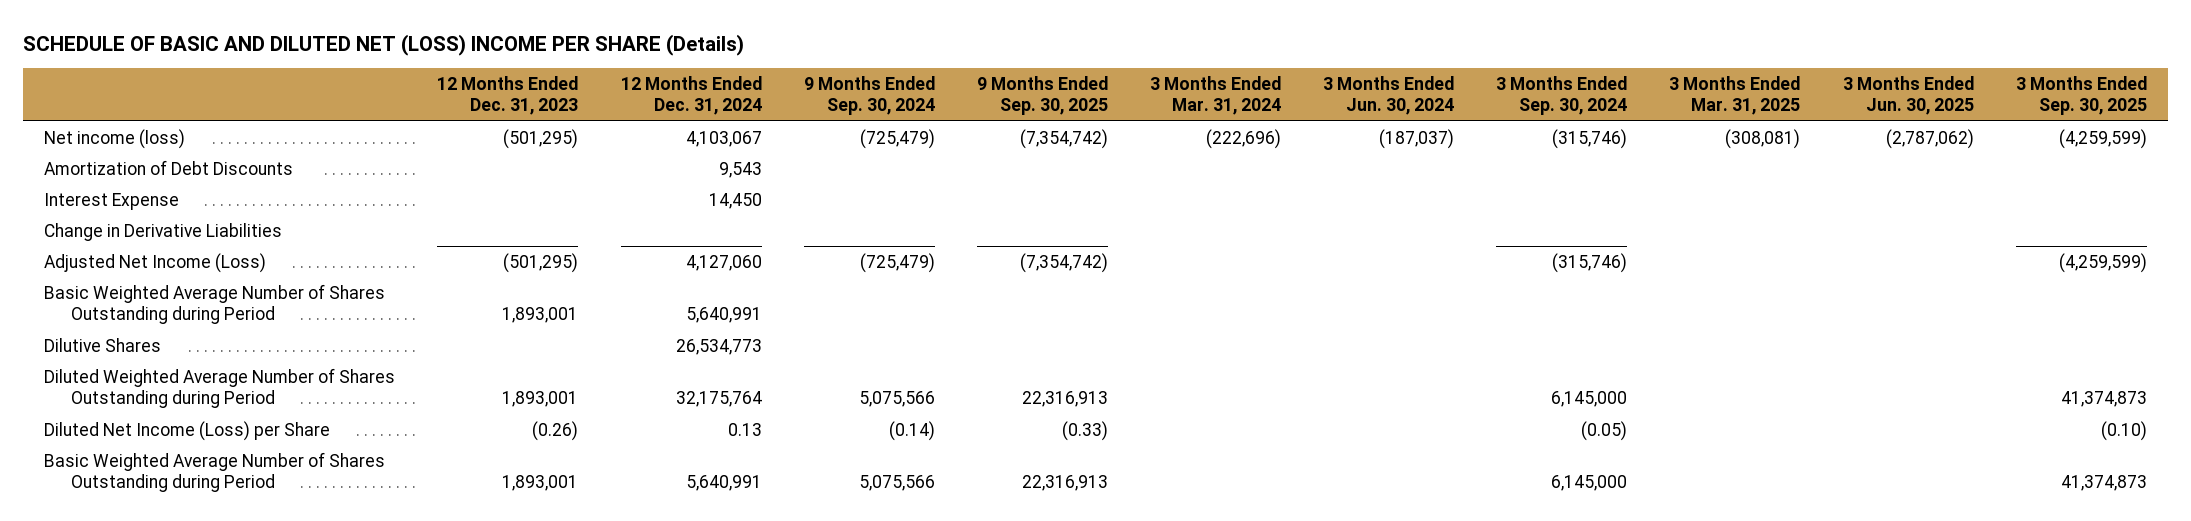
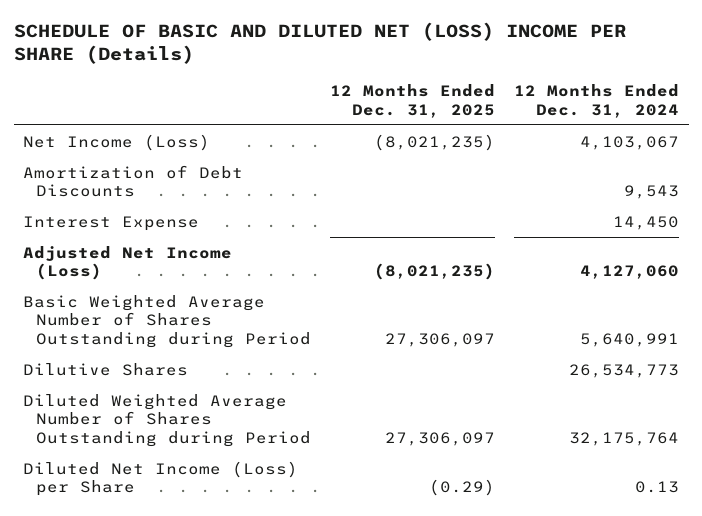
[437,76,579,116] 12 Months Ended Dec. 31, 2023 -> none
[803,76,935,116] 9 Months Ended Sep. 30, 2024 -> none
[976,76,1108,116] 9 Months Ended Sep. 30, 2025 -> none
[1150,76,1282,116] 3 Months Ended Mar. 31, 2024 -> none
[1323,76,1455,116] 3 Months Ended Jun. 30, 2024 -> none
[1496,76,1628,116] 3 Months Ended Sep. 30, 2024 -> none
[1669,76,1801,116] 3 Months Ended Mar. 31, 2025 -> none
[1842,76,1974,116] 3 Months Ended Jun. 30, 2025 -> none
[2015,76,2147,116] 3 Months Ended Sep. 30, 2025 -> none
none -> [330,84,496,118] 12 Months Ended Dec. 31, 2025
[44,128,186,149] Net income (loss) -> [23,133,211,151] Net Income (Loss)
[44,222,283,241] Change in Derivative Liabilities -> none
[44,451,386,493] Basic Weighted Average Number of Shares Outstanding during Period -> none

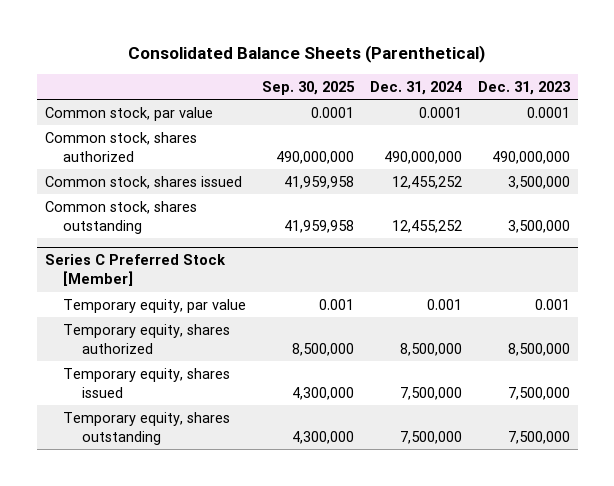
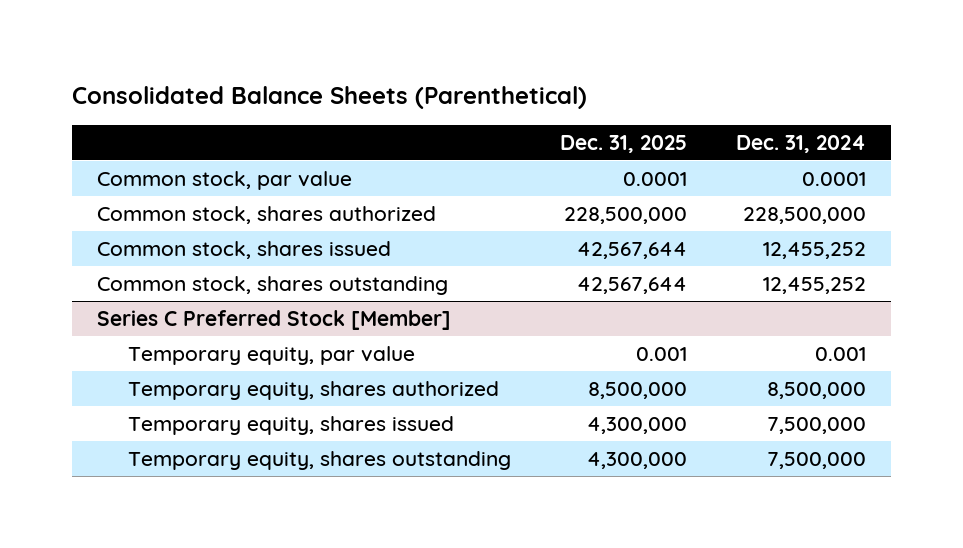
[262,80,356,95] Sep. 30, 2025 -> none
[477,80,570,95] Dec. 31, 2023 -> none
none -> [559,135,687,154] Dec. 31, 2025
[383,150,462,164] 490,000,000 -> [743,206,867,224] 228,500,000

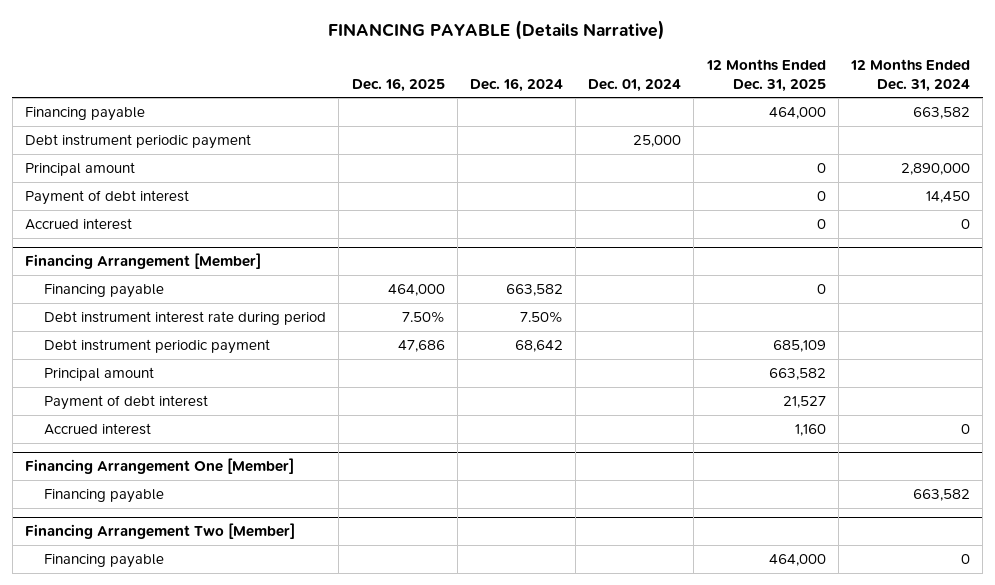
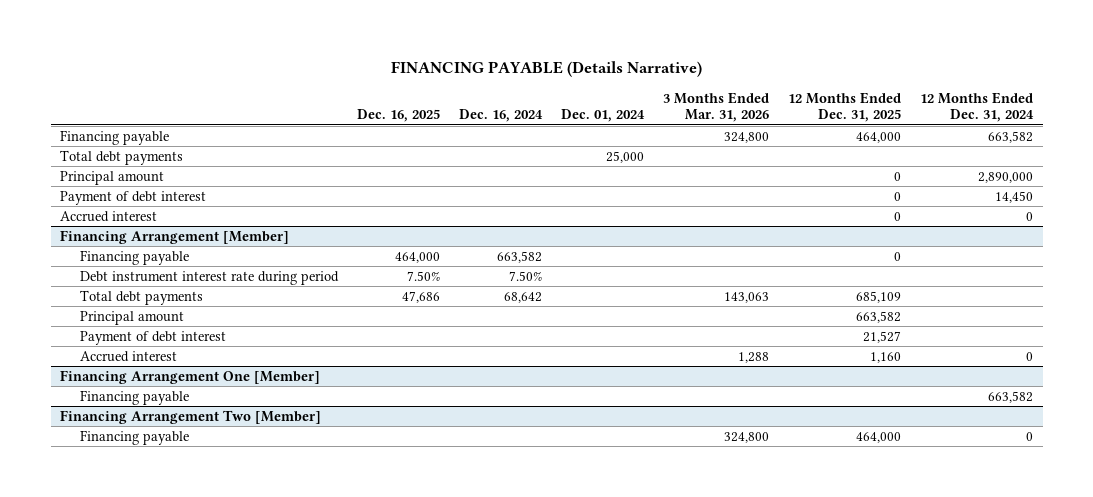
none -> [663,91,770,123] 3 Months Ended Mar. 31, 2026
[24,134,251,150] Debt instrument periodic payment -> [60,149,184,165] Total debt payments
[44,339,271,355] Debt instrument periodic payment -> [80,289,204,305] Total debt payments

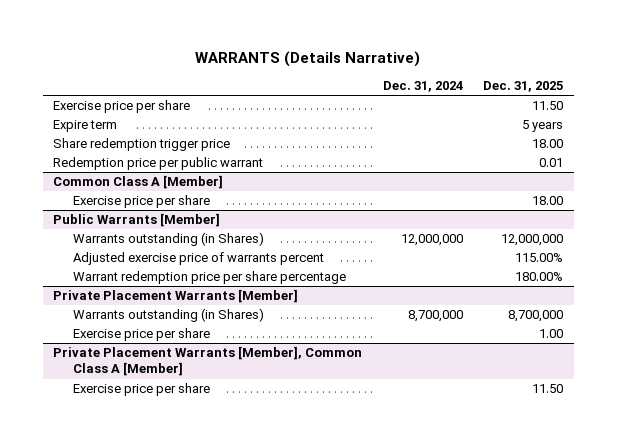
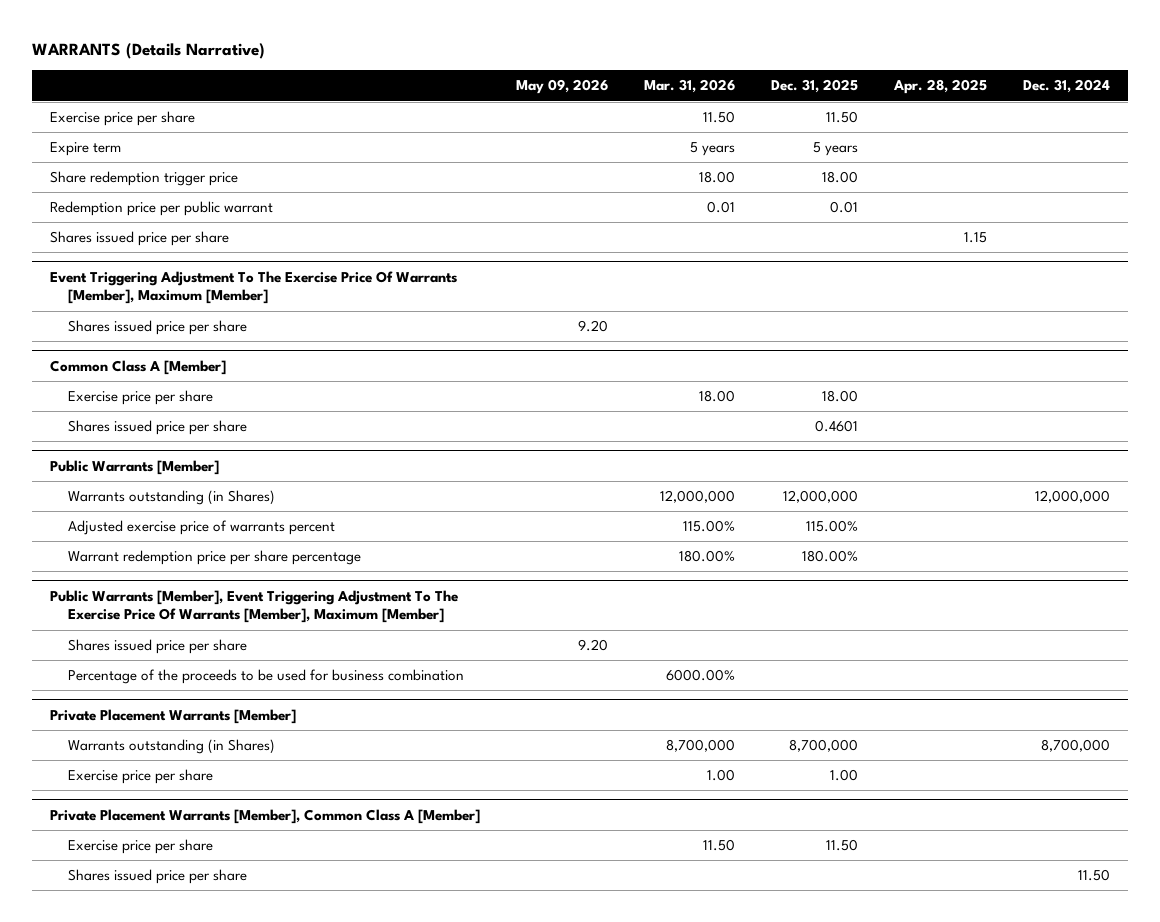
none -> [516,79,609,95] May 09, 2026
none -> [644,79,736,94] Mar. 31, 2026
none -> [892,79,987,95] Apr. 28, 2025
none -> [50,231,230,247] Shares issued price per share
none -> [50,270,458,305] Event Triggering Adjustment To The Exercise Price Of Warrants [Member], Maximum [Member]
none -> [67,320,247,336] Shares issued price per share
none -> [67,420,247,436] Shares issued price per share
none -> [50,589,459,624] Public Warrants [Member], Event Triggering Adjustment To The Exercise Price Of Warrants [Member], Maximum [Member]
none -> [67,639,247,655] Shares issued price per share
none -> [67,669,464,685] Percentage of the proceeds to be used for business combination
none -> [67,869,247,885] Shares issued price per share

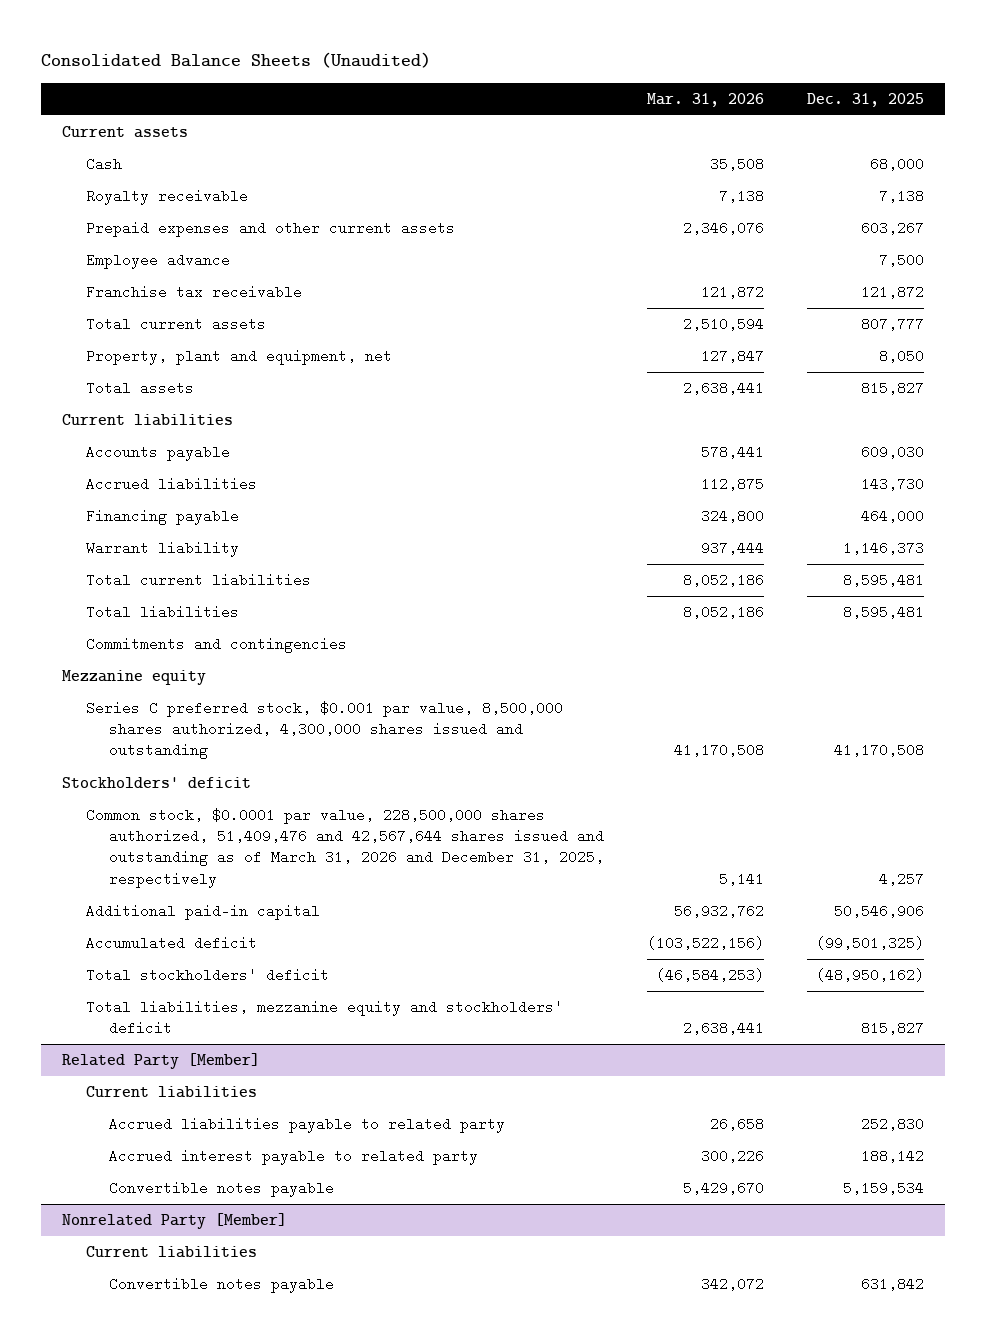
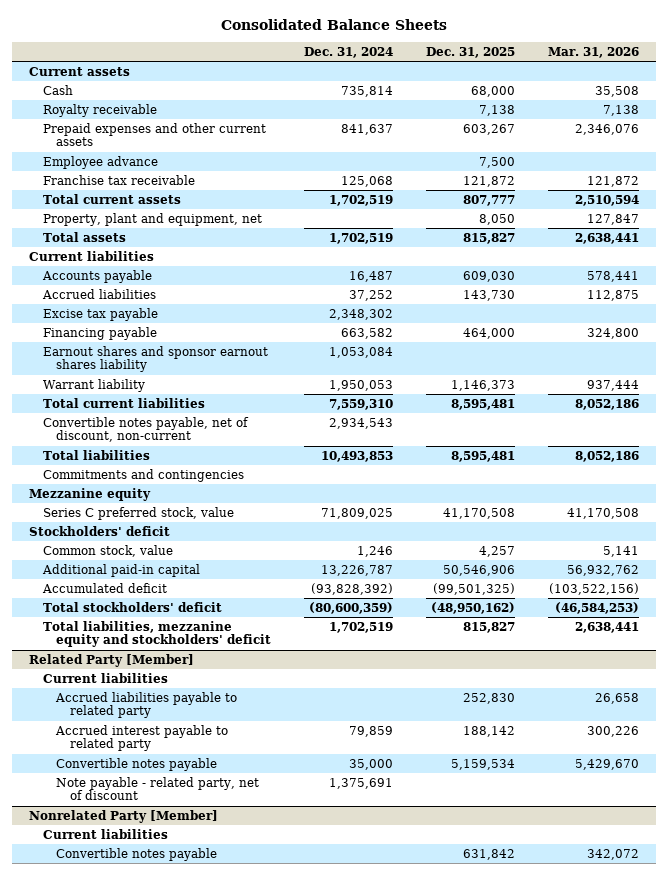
[40,52,431,69] Consolidated Balance Sheets (Unaudited) -> [221,19,448,31] Consolidated Balance Sheets
none -> [304,47,394,59] Dec. 31, 2024
none -> [42,307,158,321] Excise tax payable
none -> [42,345,268,373] Earnout shares and sponsor earnout shares liability
none -> [42,416,249,443] Convertible notes payable, net of discount, non-current
[85,701,563,760] Series C preferred stock, $0.001 par value, 8,500,000 shares authorized, 4,300,000 shares issued and outstanding -> [42,506,234,520] Series C preferred stock, value
[85,808,604,888] Common stock, $0.0001 par value, 228,500,000 shares authorized, 51,409,476 and 42,567,644 shares issued and outstanding as of March 31, 2026 and December 31, 2025, respectively -> [42,544,173,557] Common stock, value
none -> [56,776,260,801] Note payable - related party, net of discount

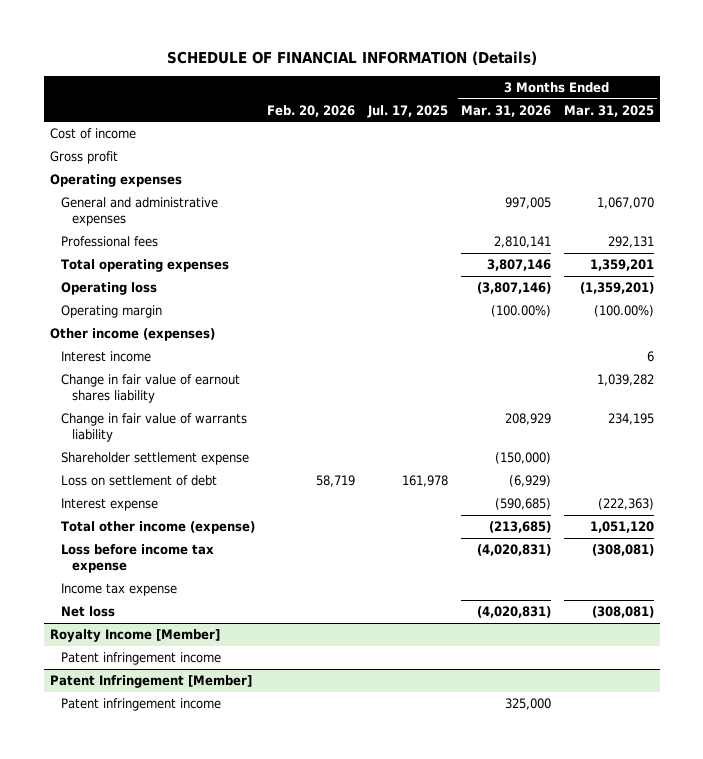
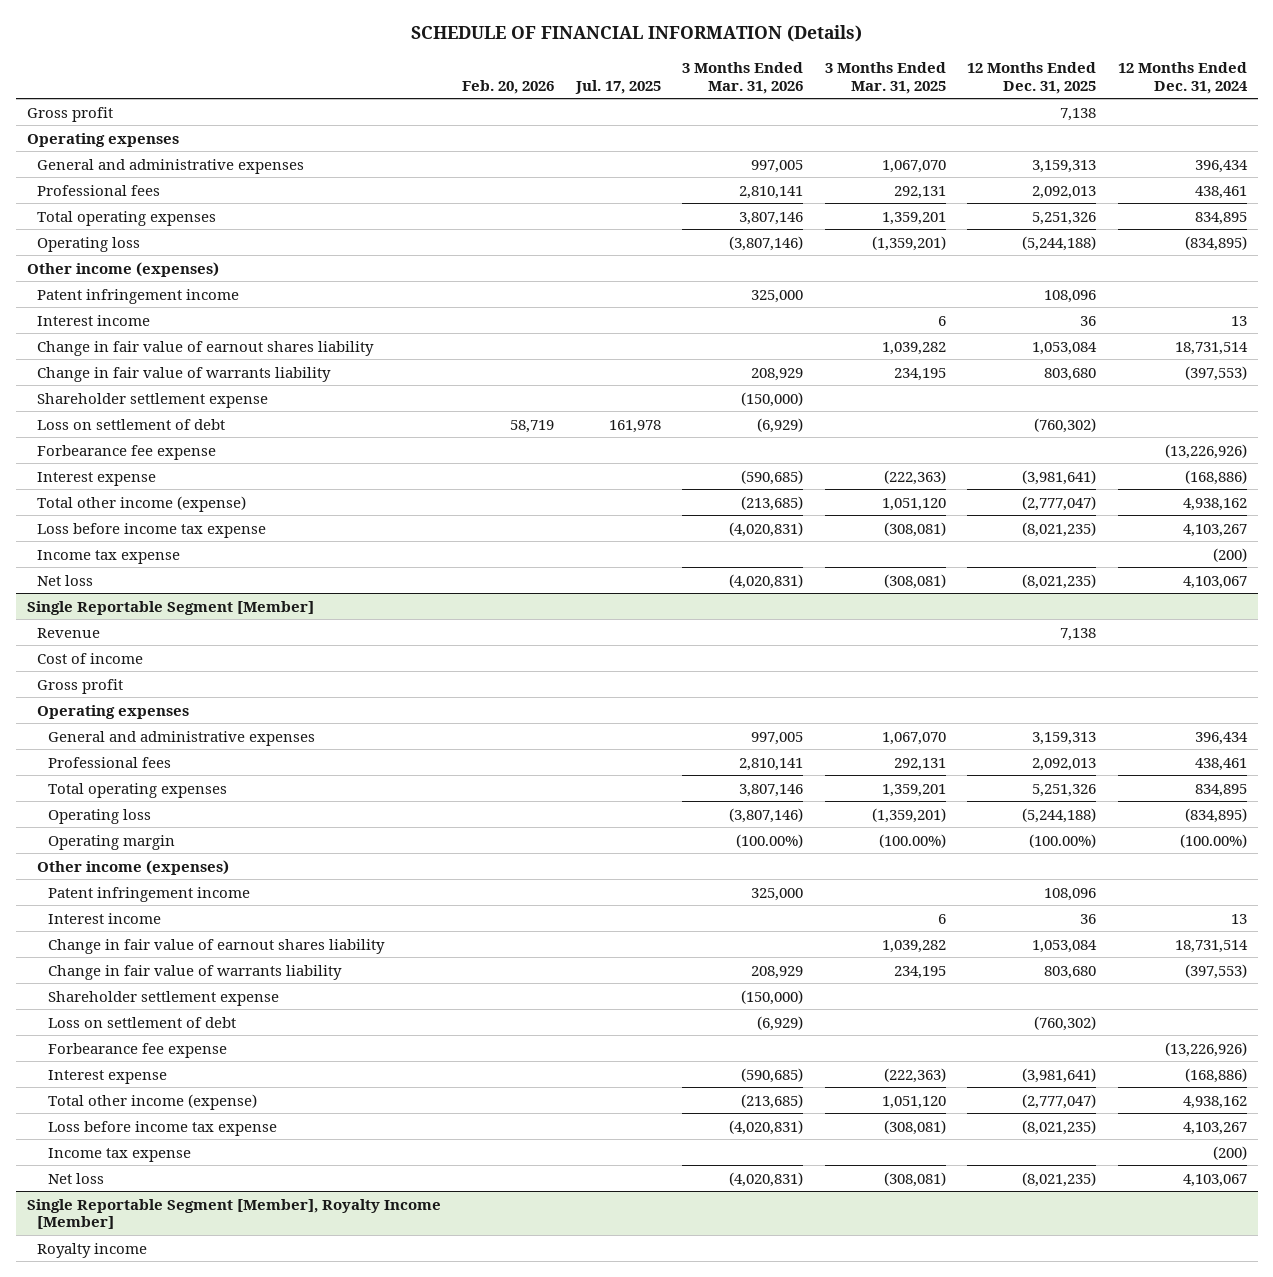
none -> [967,61,1097,94] 12 Months Ended Dec. 31, 2025
none -> [1117,61,1248,94] 12 Months Ended Dec. 31, 2024
[49,127,136,139] Cost of income -> none
[60,304,162,318] Operating margin -> none
none -> [37,288,240,304] Patent infringement income
none -> [37,444,217,460] Forbearance fee expense
[49,628,220,642] Royalty Income [Member] -> none
[60,651,221,665] Patent infringement income -> none
[49,674,252,688] Patent Infringement [Member] -> none
none -> [26,600,314,615] Single Reportable Segment [Member]
none -> [37,627,101,638] Revenue
none -> [37,652,144,664] Cost of income
none -> [37,678,124,694] Gross profit
none -> [37,704,190,719] Operating expenses
none -> [48,730,316,746] General and administrative expenses
none -> [48,756,172,768] Professional fees
none -> [48,782,228,798] Total operating expenses
none -> [48,808,152,824] Operating loss
none -> [48,834,176,850] Operating margin
none -> [37,859,230,875] Other income (expenses)
none -> [48,912,162,924] Interest income
none -> [48,938,386,954] Change in fair value of earnout shares liability
none -> [48,964,343,980] Change in fair value of warrants liability
none -> [48,990,280,1006] Shareholder settlement expense
none -> [48,1016,237,1028] Loss on settlement of debt
none -> [48,1042,228,1058] Forbearance fee expense
none -> [48,1069,168,1084] Interest expense
none -> [48,1093,258,1110] Total other income (expense)
none -> [48,1120,278,1136] Loss before income tax expense
none -> [48,1147,192,1162] Income tax expense
none -> [48,1172,105,1184] Net loss
none -> [26,1198,441,1230] Single Reportable Segment [Member], Royalty Income [Member]
none -> [37,1242,148,1258] Royalty income

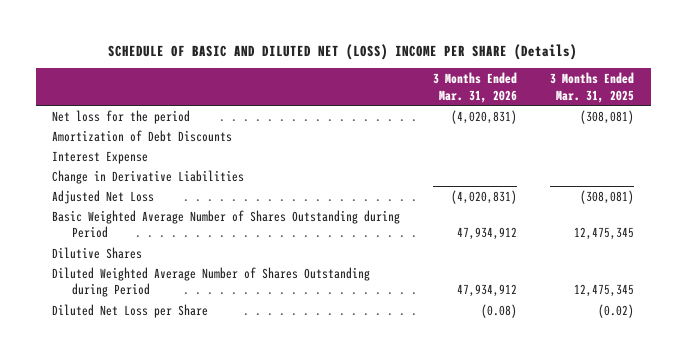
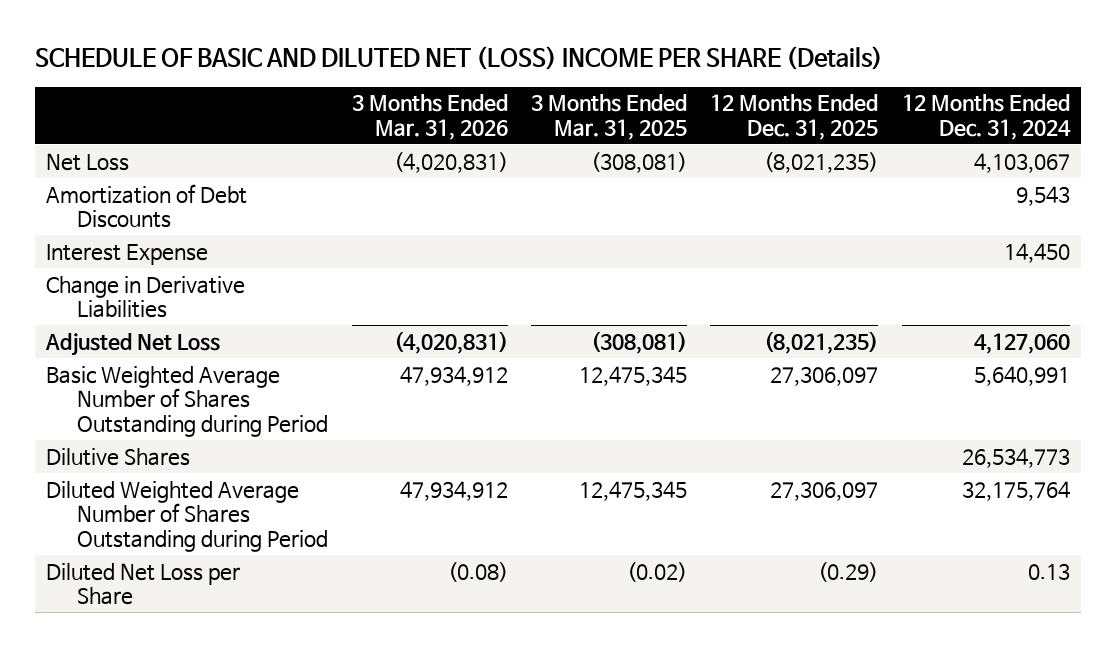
none -> [710,94,879,140] 12 Months Ended Dec. 31, 2025
none -> [901,94,1071,140] 12 Months Ended Dec. 31, 2024
[52,109,191,124] Net loss for the period -> [46,152,130,171] Net Loss

